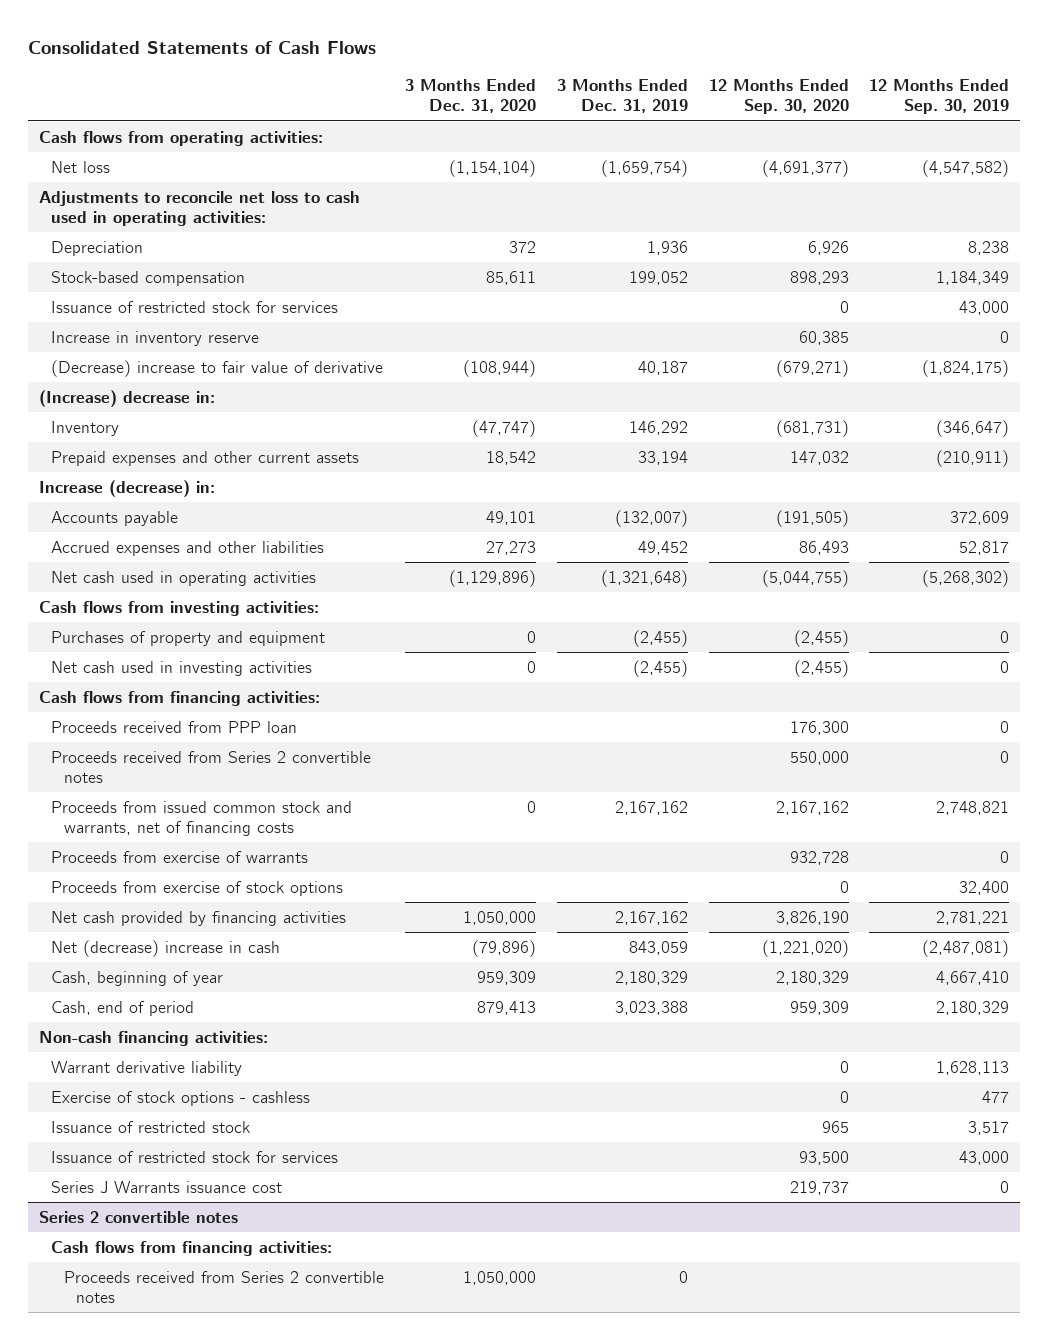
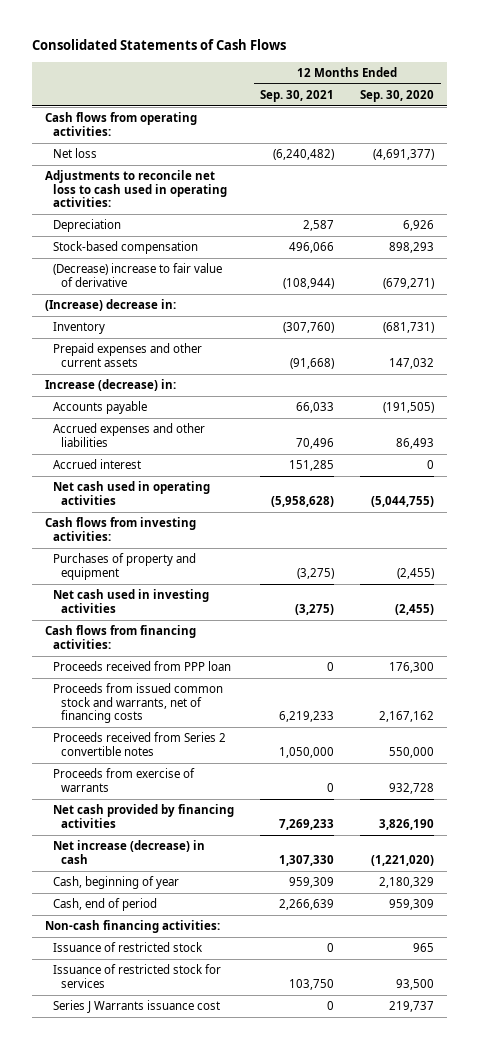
[404,79,536,114] 3 Months Ended Dec. 31, 2020 -> none
[556,79,688,114] 3 Months Ended Dec. 31, 2019 -> none
[869,79,1010,115] 12 Months Ended Sep. 30, 2019 -> none
none -> [260,89,335,102] Sep. 30, 2021
[51,300,339,313] Issuance of restricted stock for services -> none
[51,330,260,346] Increase in inventory reserve -> none
none -> [53,459,142,470] Accrued interest
[51,750,372,783] Proceeds received from Series 2 convertible notes -> [53,732,227,756] Proceeds received from Series 2 convertible notes
[51,880,344,896] Proceeds from exercise of stock options -> none
[51,939,281,957] Net (decrease) increase in cash -> [53,840,206,864] Net increase (decrease) in cash
[51,1060,243,1076] Warrant derivative liability -> none
[51,1090,311,1106] Exercise of stock options - cashless -> none
[38,1210,238,1223] Series 2 convertible notes -> none
[51,1240,333,1256] Cash flows from financing activities: -> none
[63,1270,384,1303] Proceeds received from Series 2 convertible notes -> none

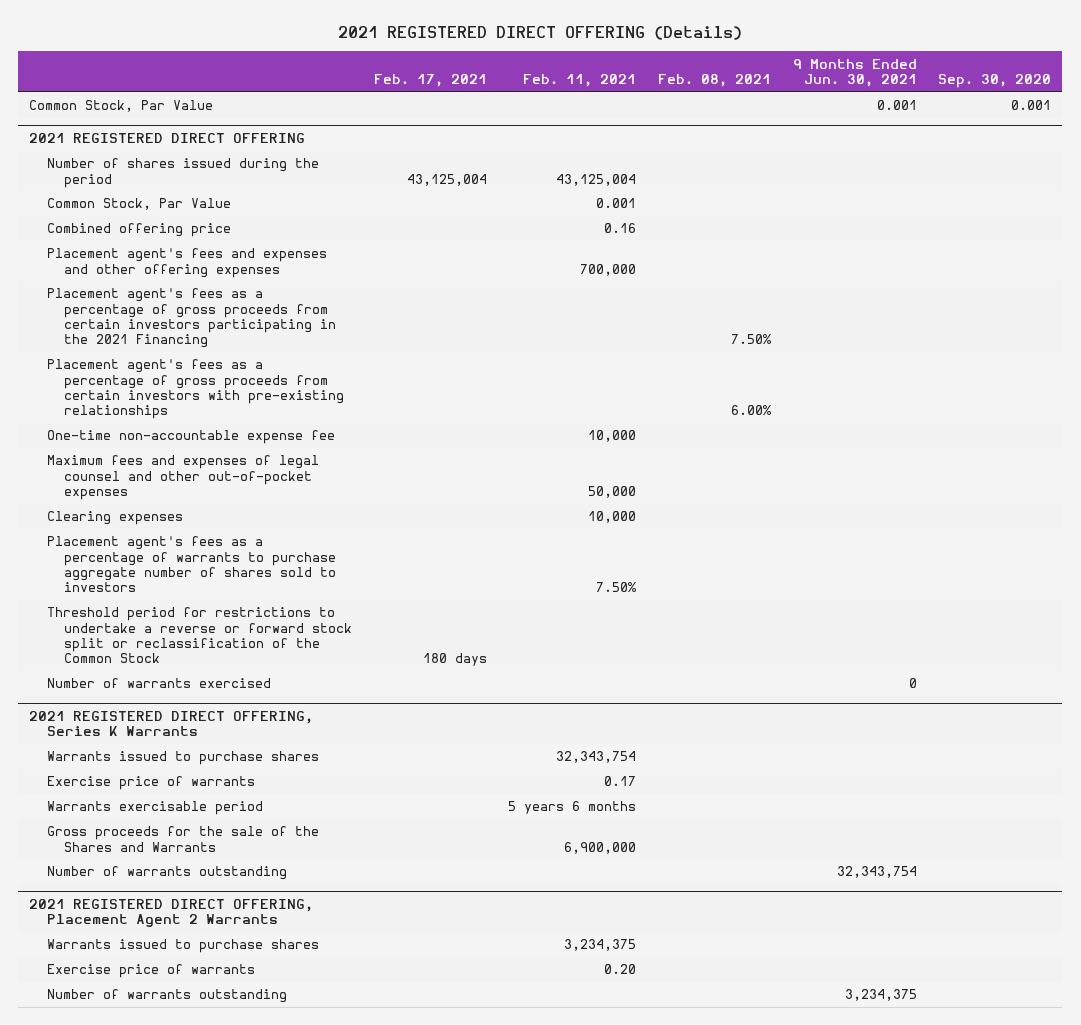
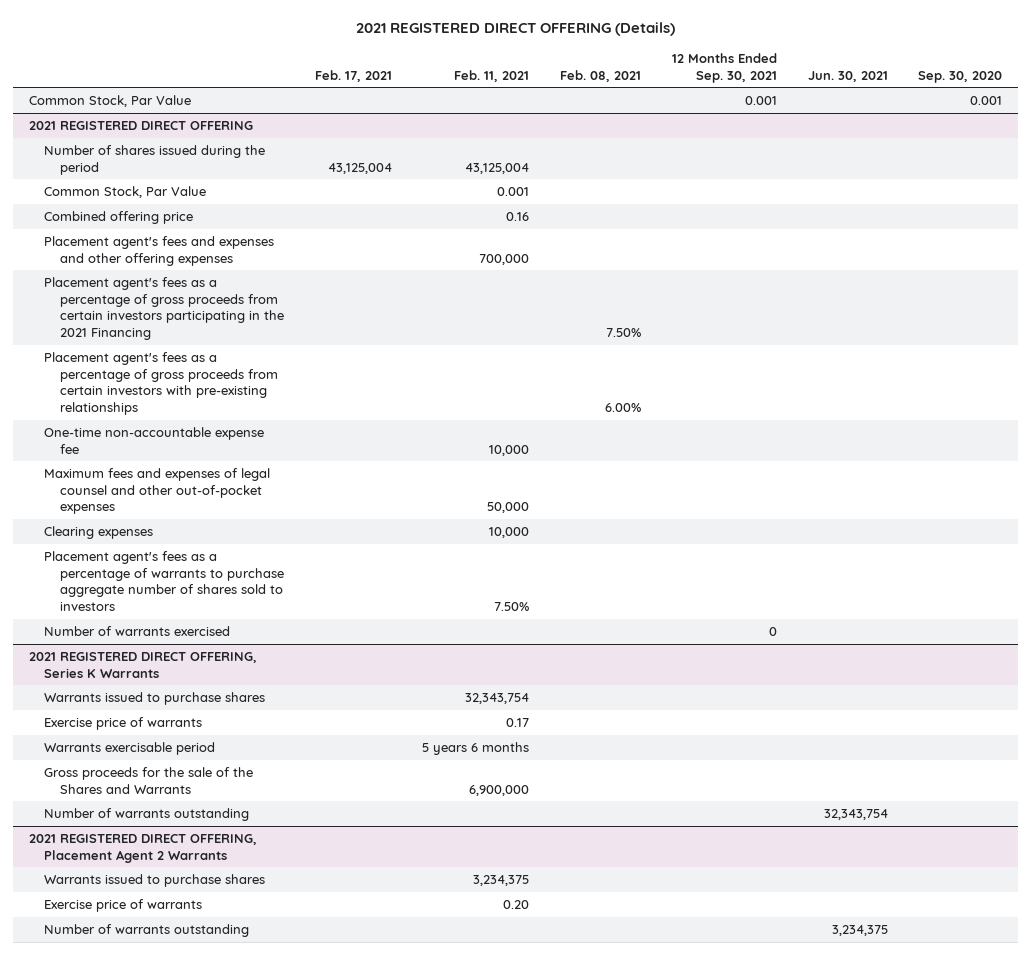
[792,58,917,88] 9 Months Ended Jun. 30, 2021 -> none
none -> [671,52,777,83] 12 Months Ended Sep. 30, 2021
none -> [807,70,888,82] Jun. 30, 2021
[46,607,353,664] Threshold period for restrictions to undertake a reverse or forward stock split or reclassification of the Common Stock -> none

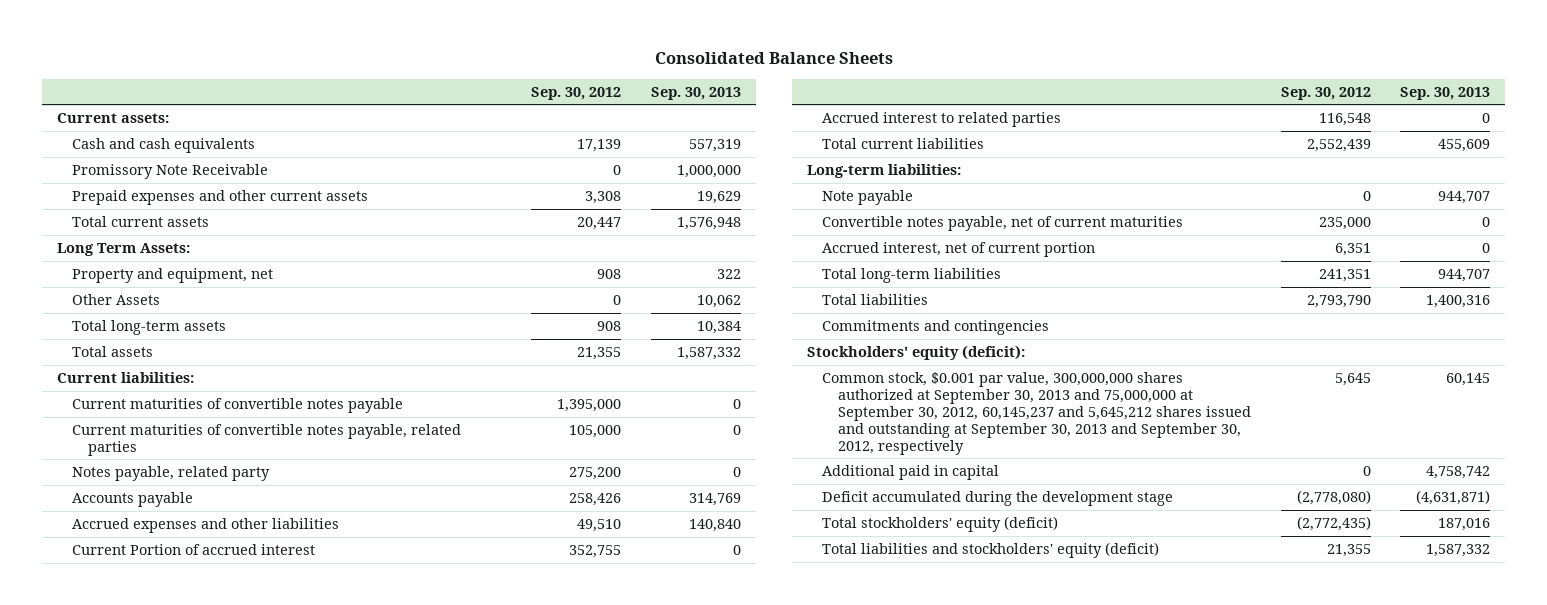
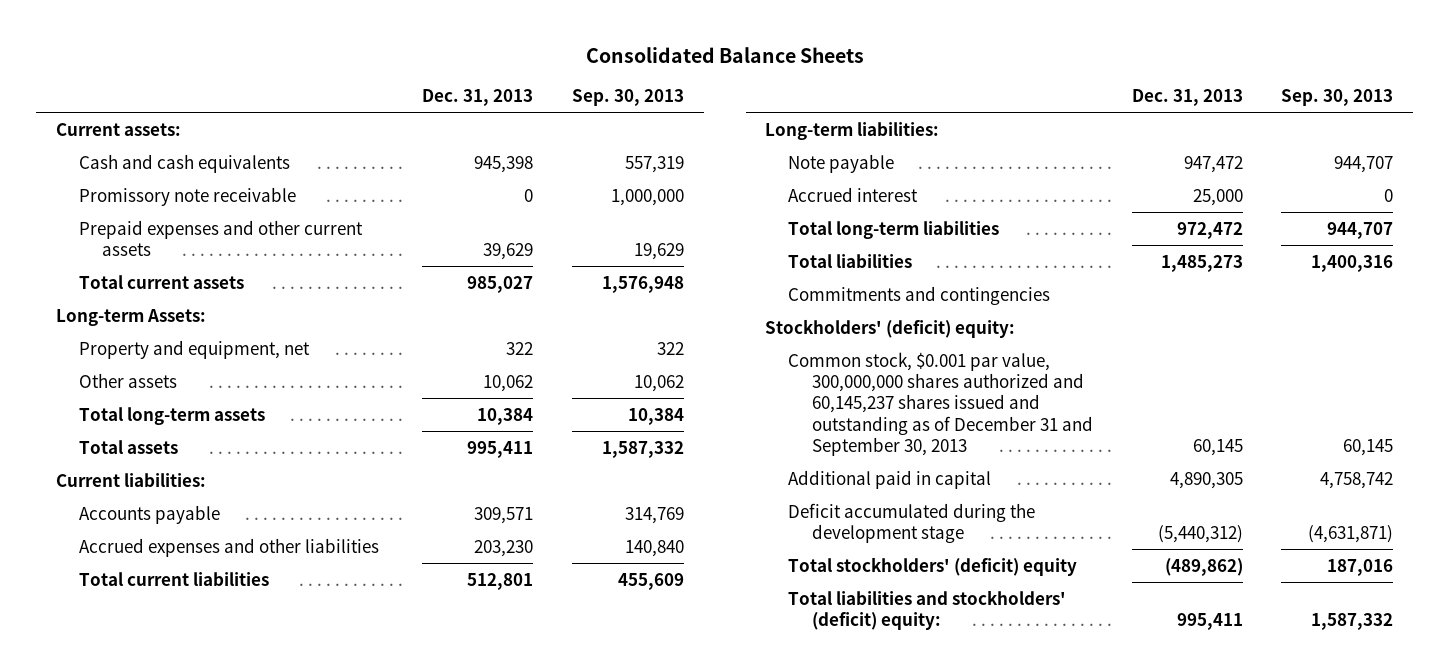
[530,86,621,100] Sep. 30, 2012 -> none
none -> [422,88,534,106] Dec. 31, 2013
[72,163,269,179] Promissory Note Receivable -> [79,186,297,206] Promissory note receivable
[56,242,190,256] Long Term Assets: -> [55,308,206,326] Long-term Assets:
[72,293,161,305] Other Assets -> [79,372,178,388] Other assets
[72,397,404,413] Current maturities of convertible notes payable -> none
[72,423,462,456] Current maturities of convertible notes payable, related parties -> none
[72,465,271,481] Notes payable, related party -> none
[72,543,316,555] Current Portion of accrued interest -> none
[822,111,1062,127] Accrued interest to related parties -> none
[822,215,1184,231] Convertible notes payable, net of current maturities -> none
[822,241,1096,257] Accrued interest, net of current portion -> [788,186,919,202] Accrued interest
[806,344,1025,360] Stockholders' equity (deficit): -> [765,318,1016,338] Stockholders' (deficit) equity:
[822,371,1251,455] Common stock, $0.001 par value, 300,000,000 shares authorized at September 30, 2013 and 75,000,000 at September 30, 2012, 60,145,237 and 5,645,212 shares issued and outstanding at September 30, 2013 and September 30, 2012, respectively -> [788,351,1093,457] Common stock, $0.001 par value, 300,000,000 shares authorized and 60,145,237 shares issued and outstanding as of December 31 and September 30, 2013
[822,515,1059,532] Total stockholders' equity (deficit) -> [788,556,1078,576] Total stockholders' (deficit) equity
[822,541,1160,558] Total liabilities and stockholders' equity (deficit) -> [788,589,1067,630] Total liabilities and stockholders' (deficit) equity:

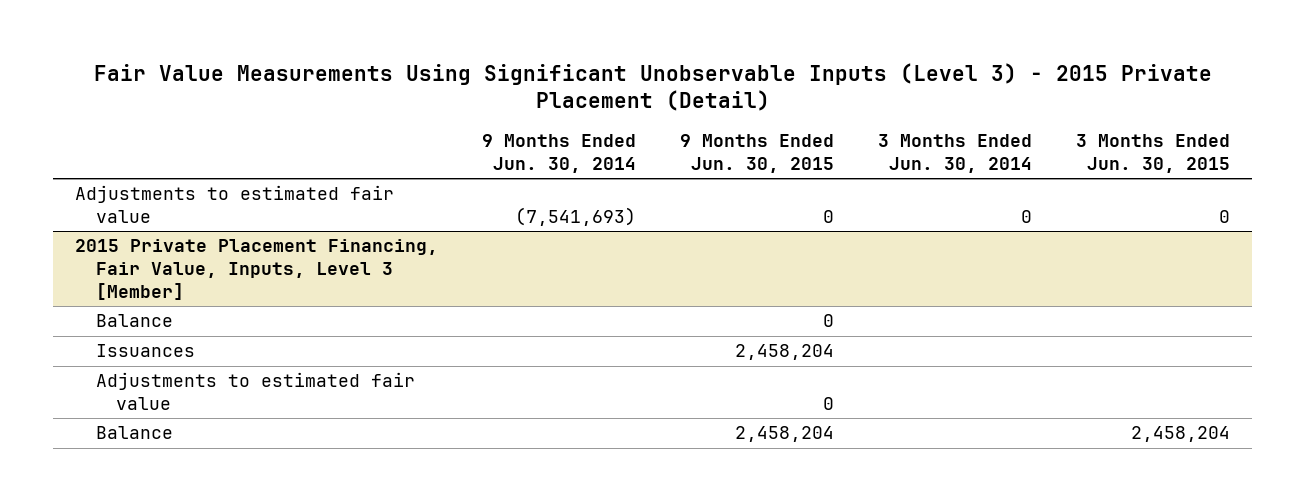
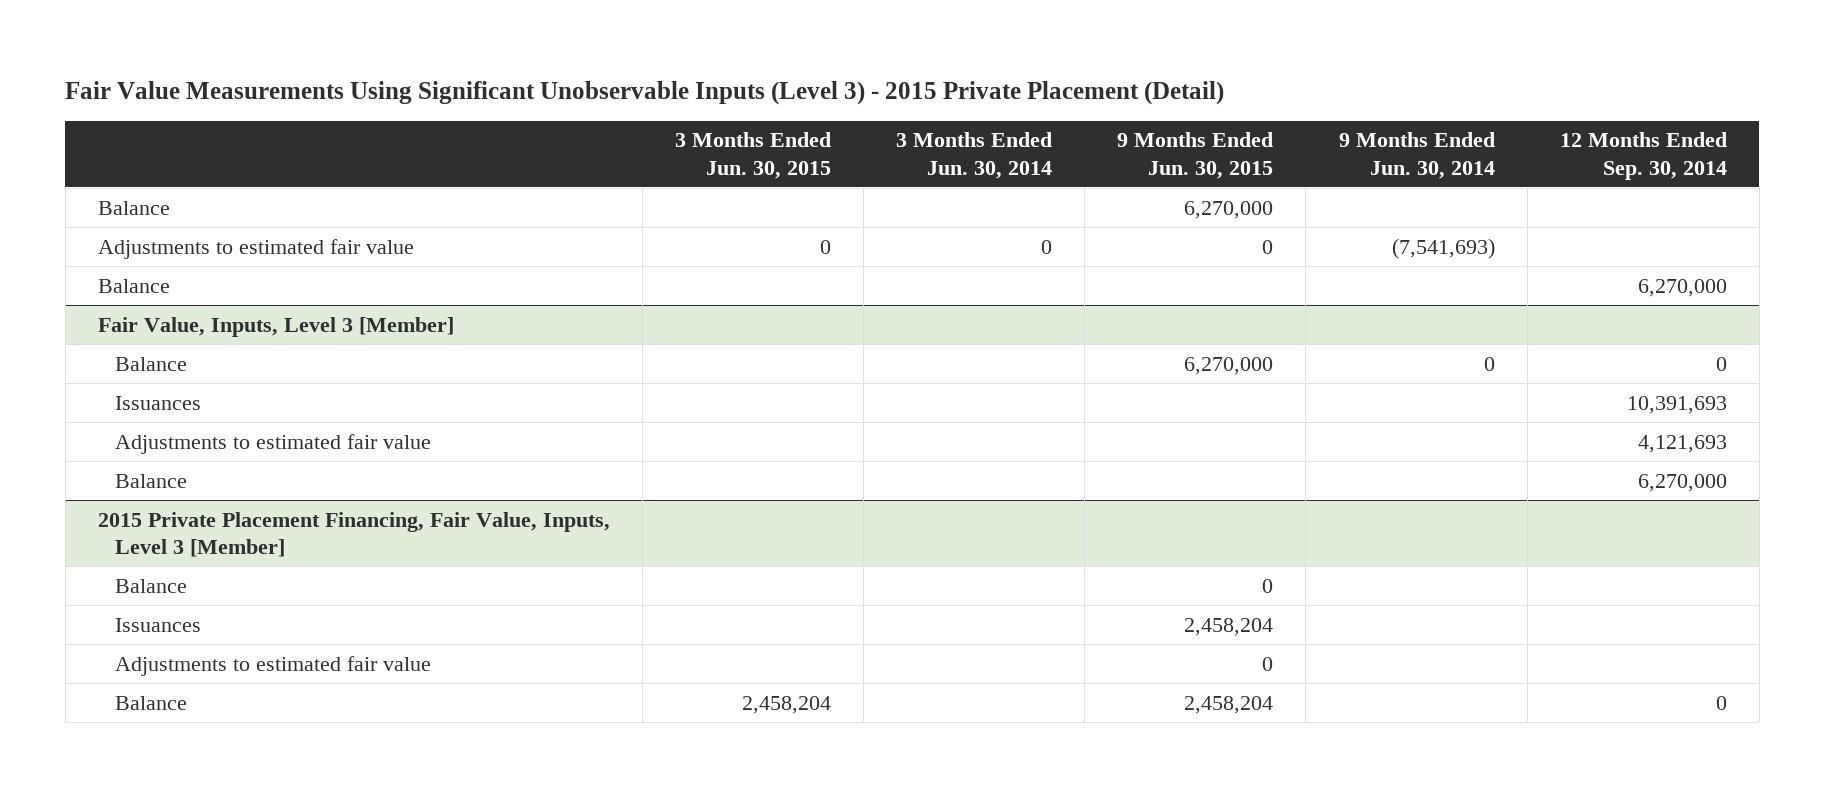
none -> [1559,132,1727,180] 12 Months Ended Sep. 30, 2014
none -> [97,200,170,215] Balance
none -> [97,278,170,293] Balance
none -> [97,316,454,337] Fair Value, Inputs, Level 3 [Member]
none -> [115,356,188,371] Balance
none -> [115,395,202,410] Issuances
none -> [115,433,432,454] Adjustments to estimated fair value
none -> [115,473,188,488] Balance

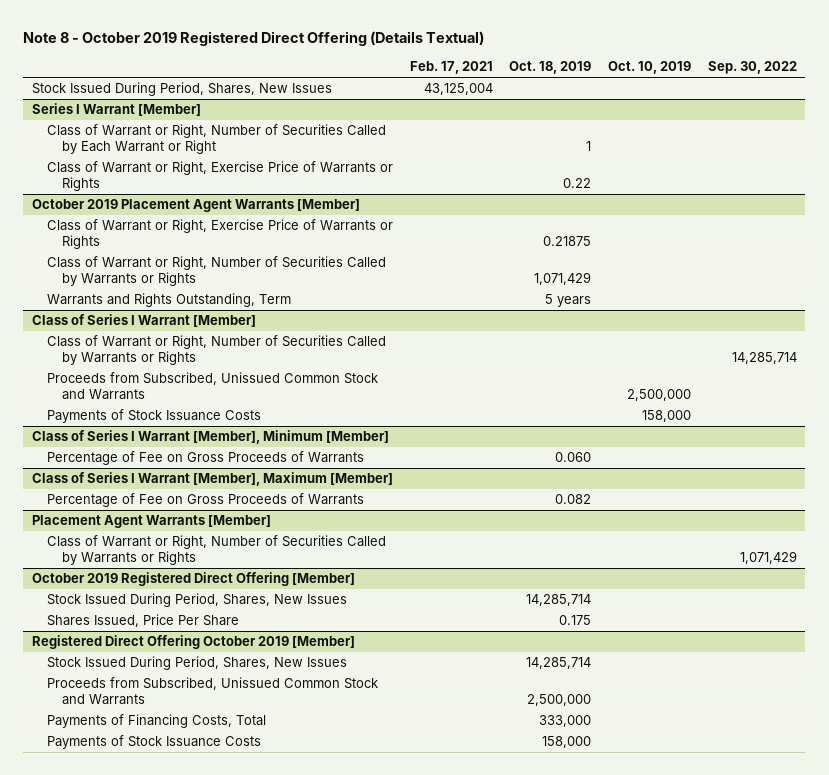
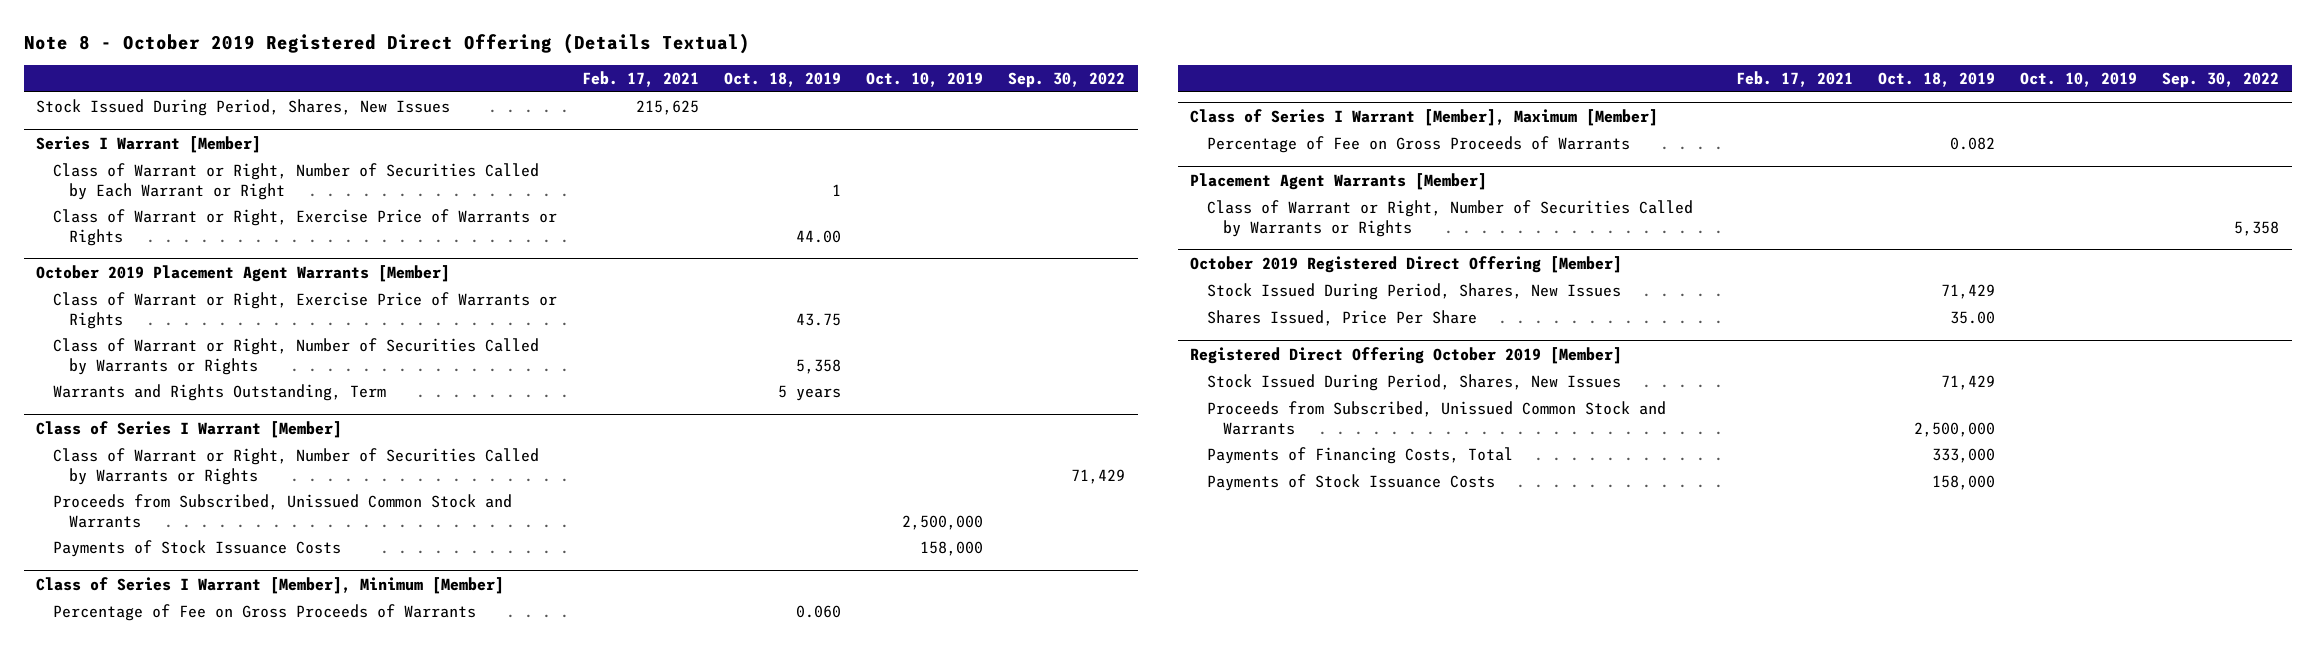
[423,83,493,96] 43,125,004 -> [635,100,699,116] 215,625
[563,177,592,188] 0.22 -> [795,229,841,243] 44.00
[543,235,592,246] 0.21875 -> [795,312,841,326] 43.75
[534,271,592,285] 1,071,429 -> [795,358,841,374] 5,358
[731,351,797,364] 14,285,714 -> [1071,468,1126,484] 71,429
[739,550,797,564] 1,071,429 -> [2234,220,2280,236] 5,358
[526,594,592,607] 14,285,714 -> [1940,284,1995,300] 71,429
[559,615,592,626] 0.175 -> [1949,311,1995,325] 35.00
[526,657,592,670] 14,285,714 -> [1940,375,1995,391] 71,429

